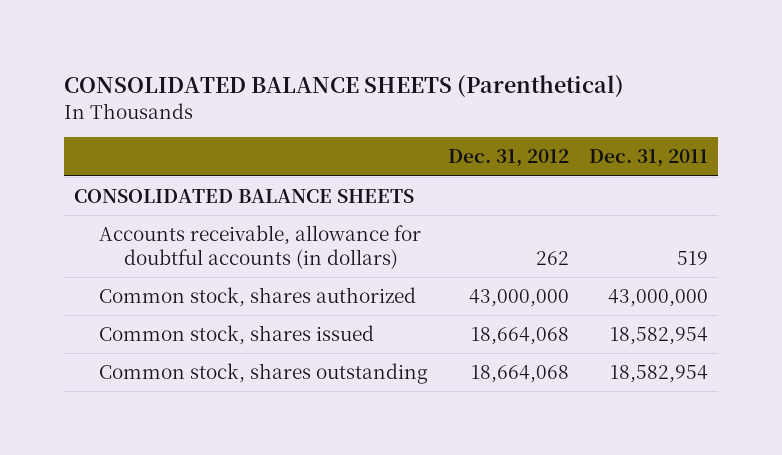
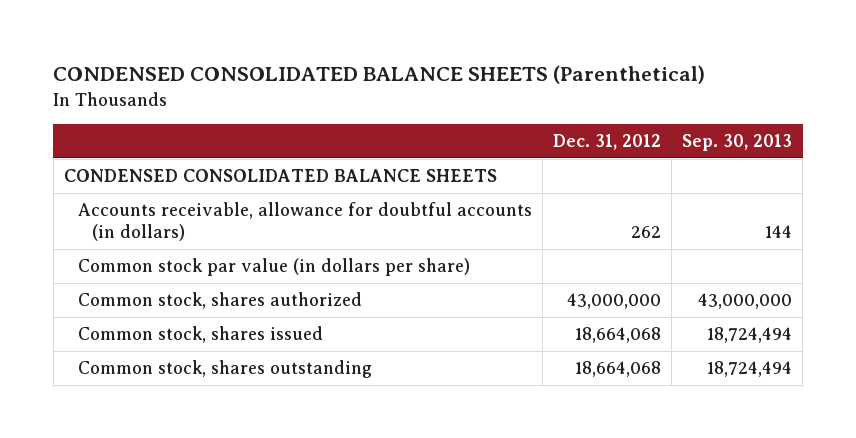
[63,75,624,99] CONSOLIDATED BALANCE SHEETS (Parenthetical) -> [53,65,706,85] CONDENSED CONSOLIDATED BALANCE SHEETS (Parenthetical)
[589,149,709,168] Dec. 31, 2011 -> none
none -> [682,133,793,151] Sep. 30, 2013
[73,188,414,203] CONSOLIDATED BALANCE SHEETS -> [63,169,497,183] CONDENSED CONSOLIDATED BALANCE SHEETS
none -> [77,258,470,277] Common stock par value (in dollars per share)

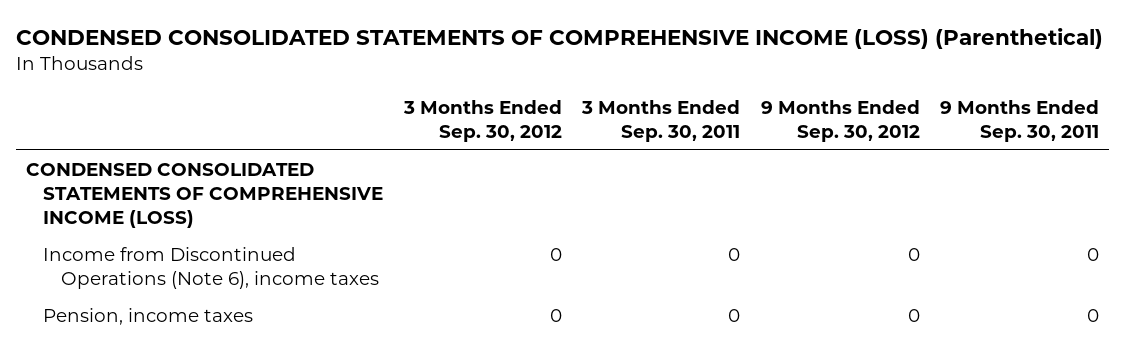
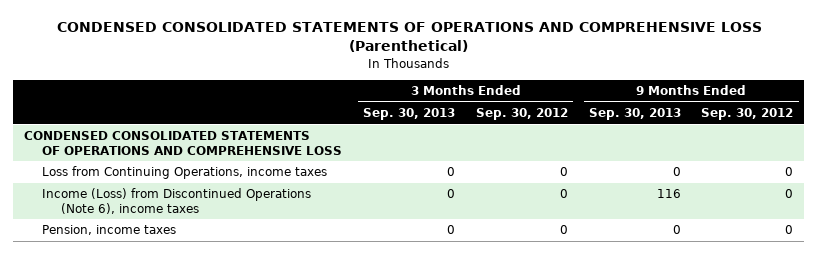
[15,27,1103,49] CONDENSED CONSOLIDATED STATEMENTS OF COMPREHENSIVE INCOME (LOSS) (Parenthetical) -> [56,22,762,53] CONDENSED CONSOLIDATED STATEMENTS OF OPERATIONS AND COMPREHENSIVE LOSS (Parenthetical)
[581,99,741,142] 3 Months Ended Sep. 30, 2011 -> none
[940,99,1100,142] 9 Months Ended Sep. 30, 2011 -> none
none -> [363,108,456,121] Sep. 30, 2013
none -> [588,108,681,121] Sep. 30, 2013
[25,163,384,228] CONDENSED CONSOLIDATED STATEMENTS OF COMPREHENSIVE INCOME (LOSS) -> [23,131,343,155] CONDENSED CONSOLIDATED STATEMENTS OF OPERATIONS AND COMPREHENSIVE LOSS
none -> [42,166,328,180] Loss from Continuing Operations, income taxes
[43,247,379,290] Income from Discontinued Operations (Note 6), income taxes -> [42,188,312,214] Income (Loss) from Discontinued Operations (Note 6), income taxes

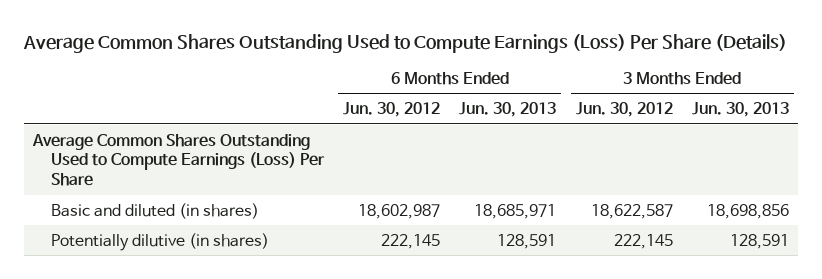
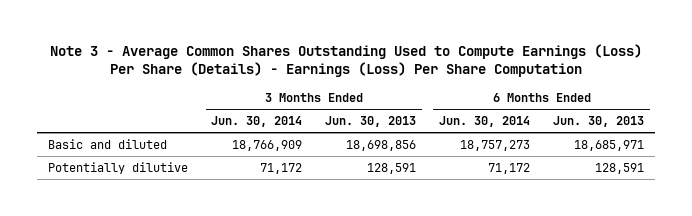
[22,33,787,53] Average Common Shares Outstanding Used to Compute Earnings (Loss) Per Share (Details) -> [50,43,643,78] Note 3 - Average Common Shares Outstanding Used to Compute Earnings (Loss) Per Share (Details) - Earnings (Loss) Per Share Computation
[343,102,441,118] Jun. 30, 2012 -> none
[575,102,673,118] Jun. 30, 2012 -> none
none -> [211,115,303,127] Jun. 30, 2014
none -> [439,115,531,127] Jun. 30, 2014
[32,133,325,187] Average Common Shares Outstanding Used to Compute Earnings (Loss) Per Share -> none
[50,202,259,219] Basic and diluted (in shares) -> [48,138,168,149] Basic and diluted
[50,232,269,251] Potentially dilutive (in shares) -> [48,161,189,174] Potentially dilutive

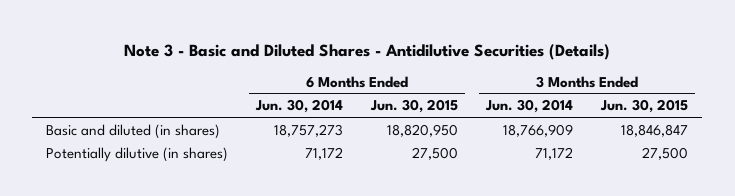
[50,43,643,78] Note 3 - Average Common Shares Outstanding Used to Compute Earnings (Loss) Per Share (Details) - Earnings (Loss) Per Share Computation -> [124,43,611,60] Note 3 - Basic and Diluted Shares - Antidilutive Securities (Details)
[325,115,417,127] Jun. 30, 2013 -> none
[552,115,644,127] Jun. 30, 2013 -> none
none -> [370,99,459,114] Jun. 30, 2015
none -> [600,99,689,114] Jun. 30, 2015
[48,138,168,149] Basic and diluted -> [46,123,221,139] Basic and diluted (in shares)
[48,161,189,174] Potentially dilutive -> [46,146,229,162] Potentially dilutive (in shares)

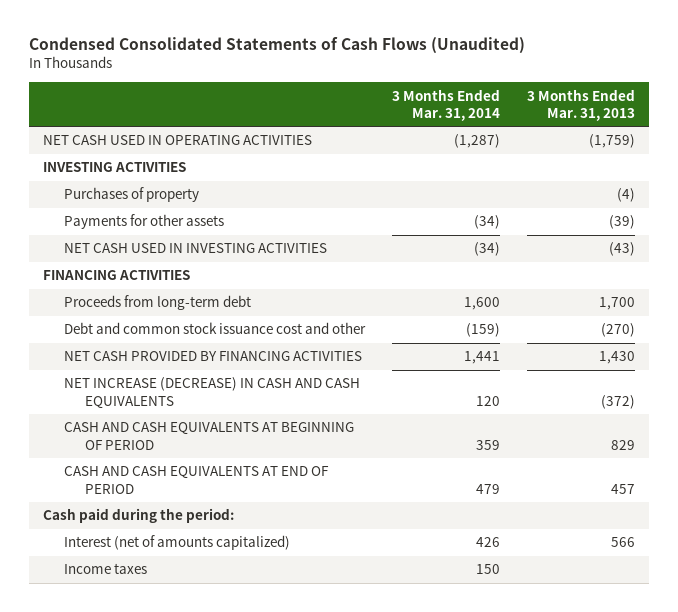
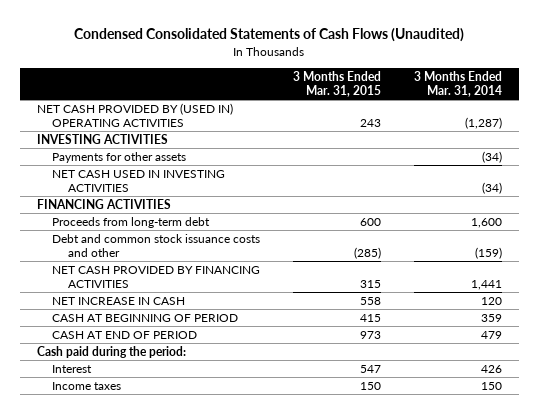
[527,88,636,121] 3 Months Ended Mar. 31, 2013 -> none
none -> [293,70,382,97] 3 Months Ended Mar. 31, 2015
[42,135,312,146] NET CASH USED IN OPERATING ACTIVITIES -> [36,102,233,128] NET CASH PROVIDED BY (USED IN) OPERATING ACTIVITIES
[63,187,199,203] Purchases of property -> none
[63,322,366,335] Debt and common stock issuance cost and other -> [52,233,261,258] Debt and common stock issuance costs and other
[63,377,360,409] NET INCREASE (DECREASE) IN CASH AND CASH EQUIVALENTS -> [52,296,186,305] NET INCREASE IN CASH
[63,422,354,450] CASH AND CASH EQUIVALENTS AT BEGINNING OF PERIOD -> [52,313,239,322] CASH AT BEGINNING OF PERIOD
[63,466,329,494] CASH AND CASH EQUIVALENTS AT END OF PERIOD -> [52,330,198,339] CASH AT END OF PERIOD
[63,535,290,551] Interest (net of amounts capitalized) -> [52,364,93,373] Interest

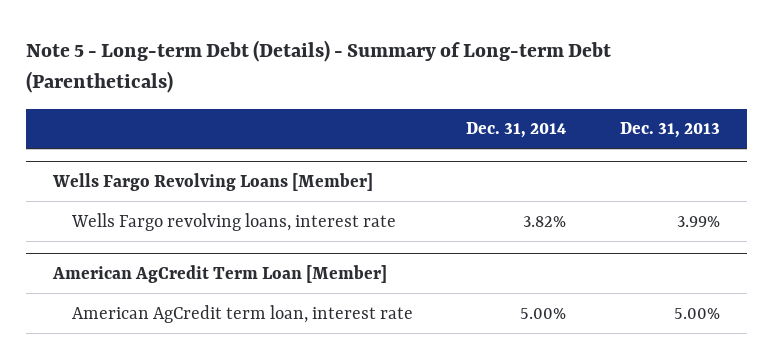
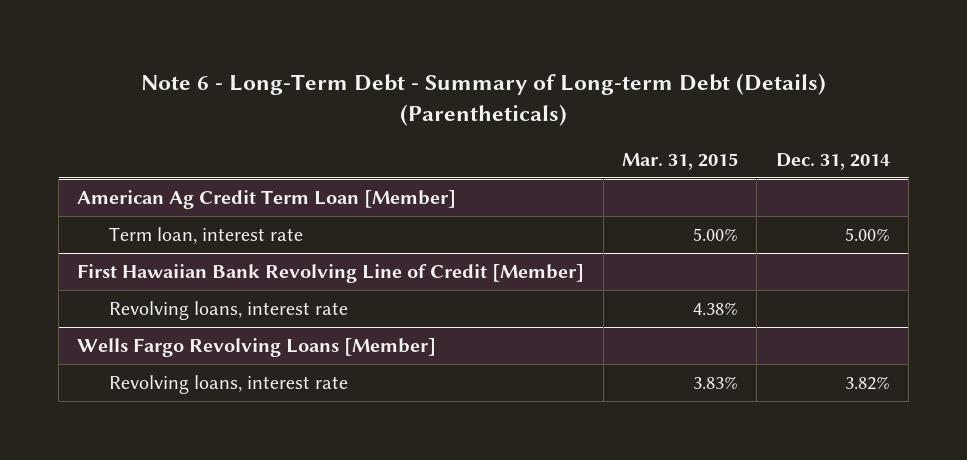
[25,40,611,94] Note 5 - Long-term Debt (Details) - Summary of Long-term Debt (Parentheticals) -> [140,72,826,127] Note 6 - Long-Term Debt - Summary of Long-term Debt (Details) (Parentheticals)
[620,122,721,139] Dec. 31, 2013 -> none
none -> [622,152,739,170] Mar. 31, 2015
none -> [77,189,457,209] American Ag Credit Term Loan [Member]
none -> [109,226,304,244] Term loan, interest rate
none -> [77,263,585,283] First Hawaiian Bank Revolving Line of Credit [Member]
none -> [109,300,349,320] Revolving loans, interest rate
[51,264,387,283] American AgCredit Term Loan [Member] -> none
[71,304,413,323] American AgCredit term loan, interest rate -> none
[70,212,396,231] Wells Fargo revolving loans, interest rate -> [109,374,349,394] Revolving loans, interest rate

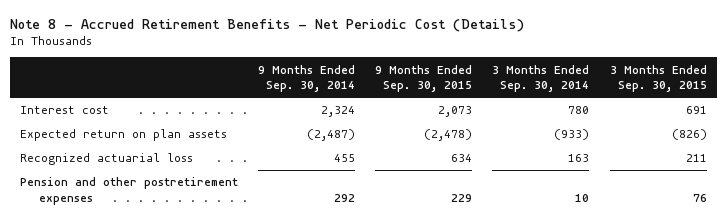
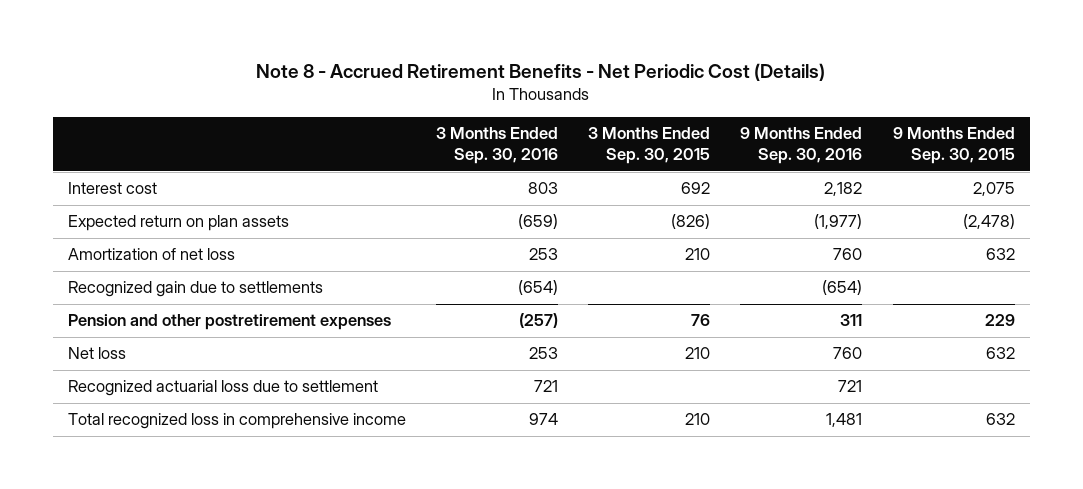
[258,64,356,93] 9 Months Ended Sep. 30, 2014 -> none
[492,64,590,93] 3 Months Ended Sep. 30, 2014 -> none
none -> [436,127,559,165] 3 Months Ended Sep. 30, 2016
none -> [740,127,863,165] 9 Months Ended Sep. 30, 2016
[438,106,473,118] 2,073 -> [972,182,1015,197] 2,075
[685,106,707,115] 691 -> [681,182,711,195] 692
[19,153,193,166] Recognized actuarial loss -> none
none -> [68,248,236,261] Amortization of net loss
none -> [68,281,324,298] Recognized gain due to settlements
none -> [68,347,127,360] Net loss
none -> [68,380,379,397] Recognized actuarial loss due to settlement
none -> [68,413,407,430] Total recognized loss in comprehensive income

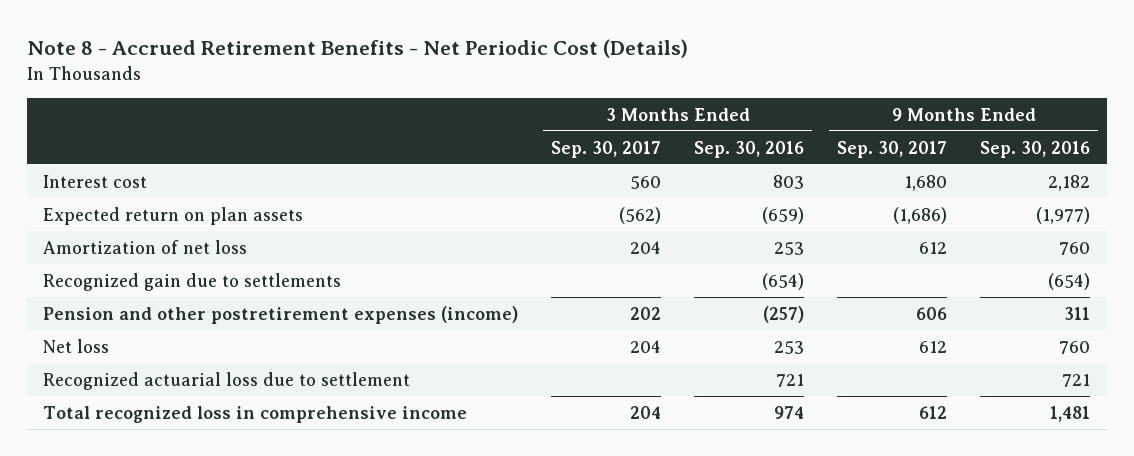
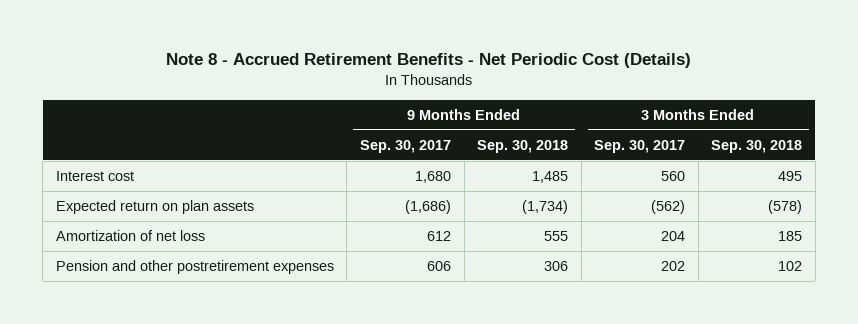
[694,140,805,158] Sep. 30, 2016 -> none
[980,140,1091,158] Sep. 30, 2016 -> none
none -> [477,139,569,153] Sep. 30, 2018
none -> [711,139,803,153] Sep. 30, 2018
[43,272,342,291] Recognized gain due to settlements -> none
[43,338,110,353] Net loss -> none
[43,371,411,390] Recognized actuarial loss due to settlement -> none
[43,405,468,423] Total recognized loss in comprehensive income -> none
[43,305,519,324] Pension and other postretirement expenses (income) -> [55,260,334,275] Pension and other postretirement expenses

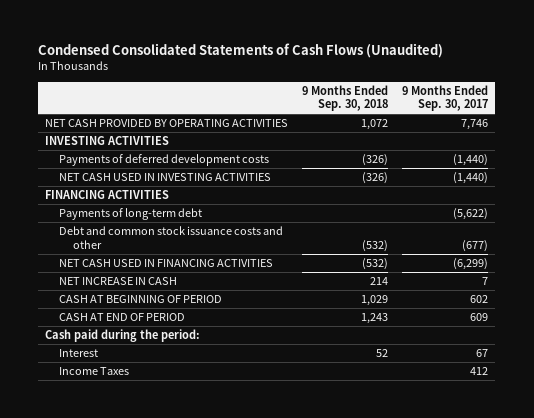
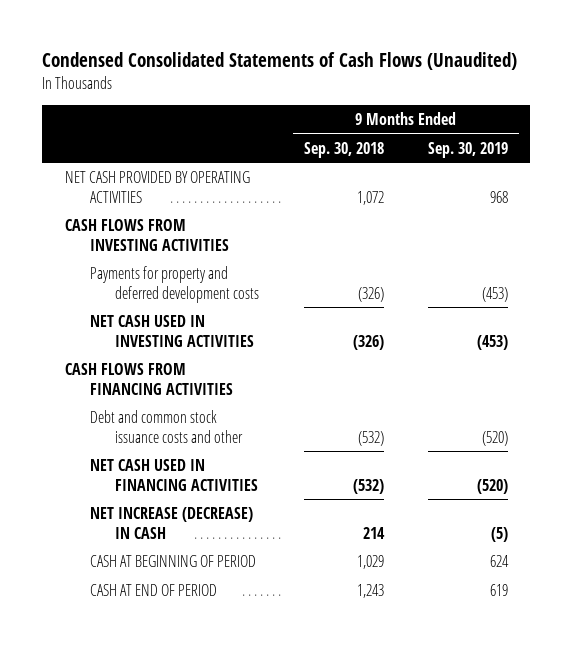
[402,84,489,112] 9 Months Ended Sep. 30, 2017 -> none
none -> [427,141,508,158] Sep. 30, 2019
[45,135,170,145] INVESTING ACTIVITIES -> [64,219,229,251] CASH FLOWS FROM INVESTING ACTIVITIES
[59,153,270,166] Payments of deferred development costs -> [89,266,260,303] Payments for property and deferred development costs
[59,207,203,220] Payments of long-term debt -> none
[45,189,170,199] FINANCING ACTIVITIES -> [64,363,233,395] CASH FLOWS FROM FINANCING ACTIVITIES
[59,276,178,285] NET INCREASE IN CASH -> [89,507,253,539] NET INCREASE (DECREASE) IN CASH
[45,328,201,342] Cash paid during the period: -> none
[59,348,99,357] Interest -> none
[59,366,130,375] Income Taxes -> none

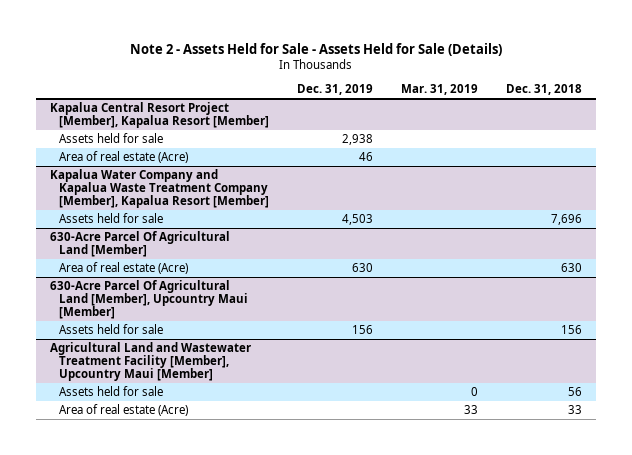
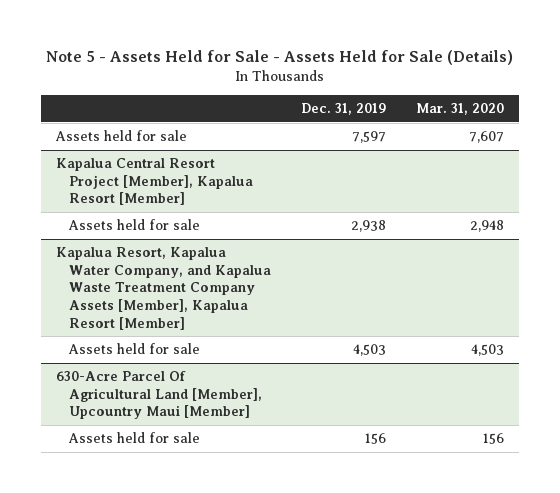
[129,42,502,56] Note 2 - Assets Held for Sale - Assets Held for Sale (Details) -> [46,50,514,66] Note 5 - Assets Held for Sale - Assets Held for Sale (Details)
[400,84,478,96] Mar. 31, 2019 -> none
[505,84,582,96] Dec. 31, 2018 -> none
none -> [416,102,505,115] Mar. 31, 2020
none -> [55,130,188,142] Assets held for sale
[58,151,188,164] Area of real estate (Acre) -> none
[49,169,269,209] Kapalua Water Company and Kapalua Waste Treatment Company [Member], Kapalua Resort [Member] -> [56,247,271,330] Kapalua Resort, Kapalua Water Company, and Kapalua Waste Treatment Company Assets [Member], Kapalua Resort [Member]
[49,231,230,258] 630-Acre Parcel Of Agricultural Land [Member] -> none
[58,262,188,275] Area of real estate (Acre) -> none
[49,342,251,382] Agricultural Land and Wastewater Treatment Facility [Member], Upcountry Maui [Member] -> none
[58,386,163,397] Assets held for sale -> none
[58,404,188,417] Area of real estate (Acre) -> none

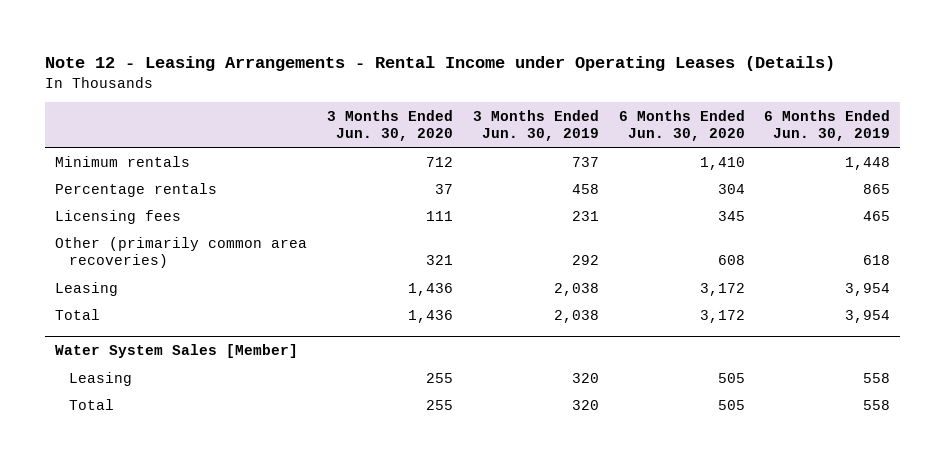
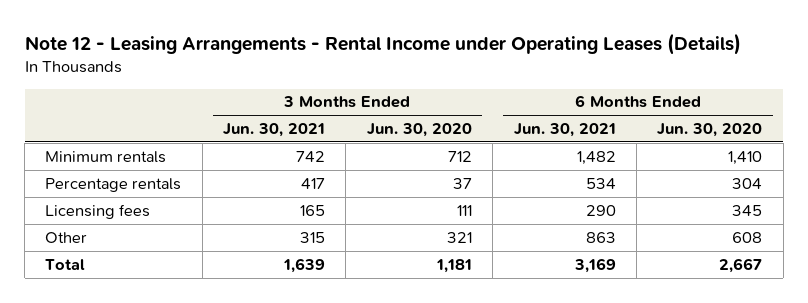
[472,109,599,142] 3 Months Ended Jun. 30, 2019 -> none
[764,109,891,142] 6 Months Ended Jun. 30, 2019 -> none
none -> [223,123,326,138] Jun. 30, 2021
none -> [513,123,616,138] Jun. 30, 2021
[55,281,119,296] Leasing -> none
[55,344,299,359] Water System Sales [Member] -> none
[68,371,132,386] Leasing -> none
[68,398,114,410] Total -> none
[55,236,308,269] Other (primarily common area recoveries) -> [45,231,88,243] Other
[407,309,453,323] 1,436 -> [435,258,472,273] 1,181
[699,309,745,323] 3,172 -> [719,257,763,273] 2,667

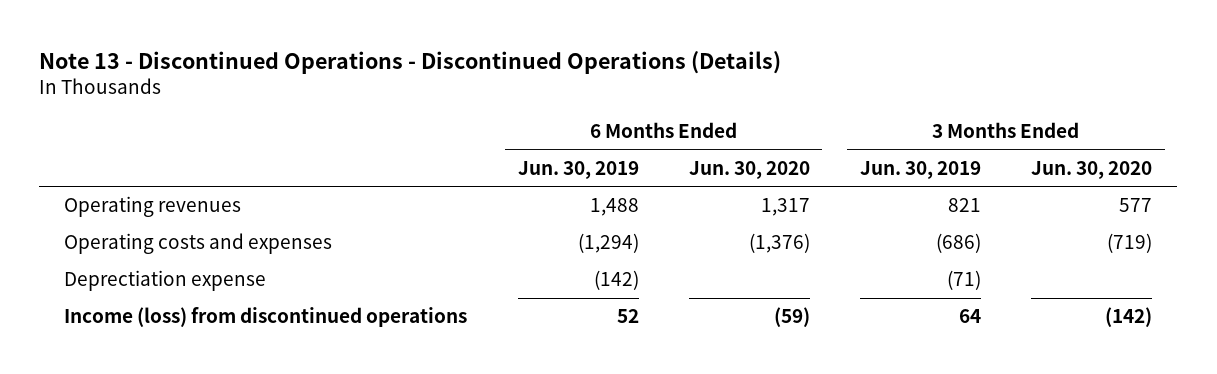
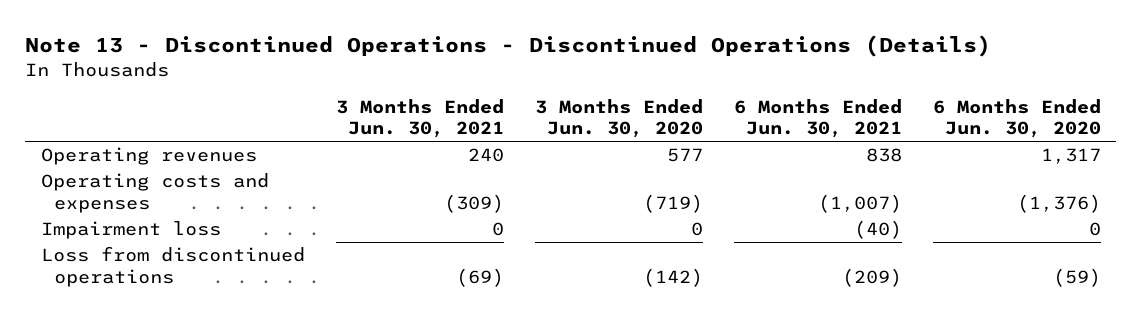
[517,160,639,179] Jun. 30, 2019 -> none
[860,160,982,179] Jun. 30, 2019 -> none
none -> [335,98,504,139] 3 Months Ended Jun. 30, 2021
none -> [733,98,902,139] 6 Months Ended Jun. 30, 2021
[64,270,267,292] Deprectiation expense -> none
none -> [40,221,221,240] Impairment loss
[64,307,468,328] Income (loss) from discontinued operations -> [40,246,305,287] Loss from discontinued operations

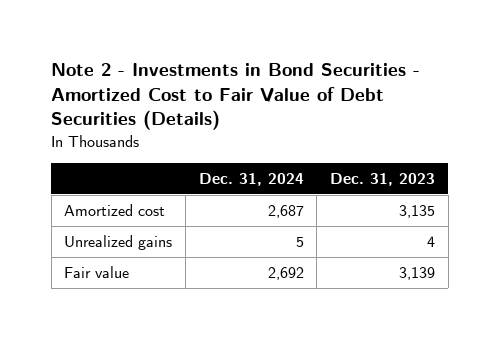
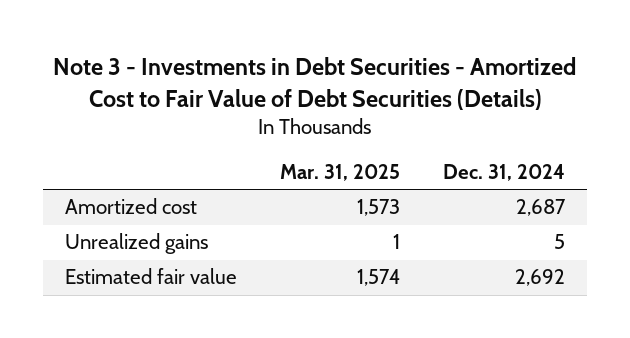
[51,62,421,131] Note 2 - Investments in Bond Securities - Amortized Cost to Fair Value of Debt Securities (Details) -> [52,56,576,110] Note 3 - Investments in Debt Securities - Amortized Cost to Fair Value of Debt Securities (Details)
[330,172,436,186] Dec. 31, 2023 -> none
none -> [279,164,400,182] Mar. 31, 2025
[64,266,130,279] Fair value -> [64,268,237,285] Estimated fair value

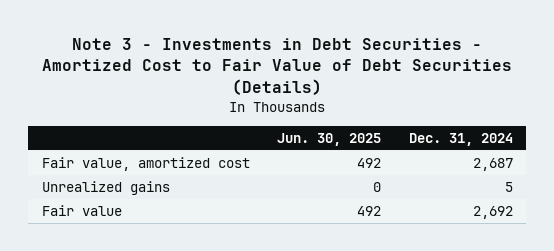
[279,164,400,182] Mar. 31, 2025 -> none
none -> [277,132,382,146] Jun. 30, 2025
[64,198,197,215] Amortized cost -> [41,157,250,172] Fair value, amortized cost
[64,268,237,285] Estimated fair value -> [41,205,122,217] Fair value

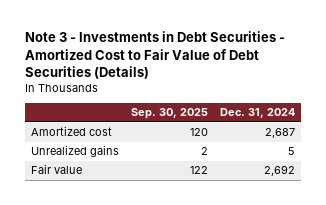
[277,132,382,146] Jun. 30, 2025 -> none
none -> [130,108,208,120] Sep. 30, 2025
[41,157,250,172] Fair value, amortized cost -> [31,126,113,137] Amortized cost

